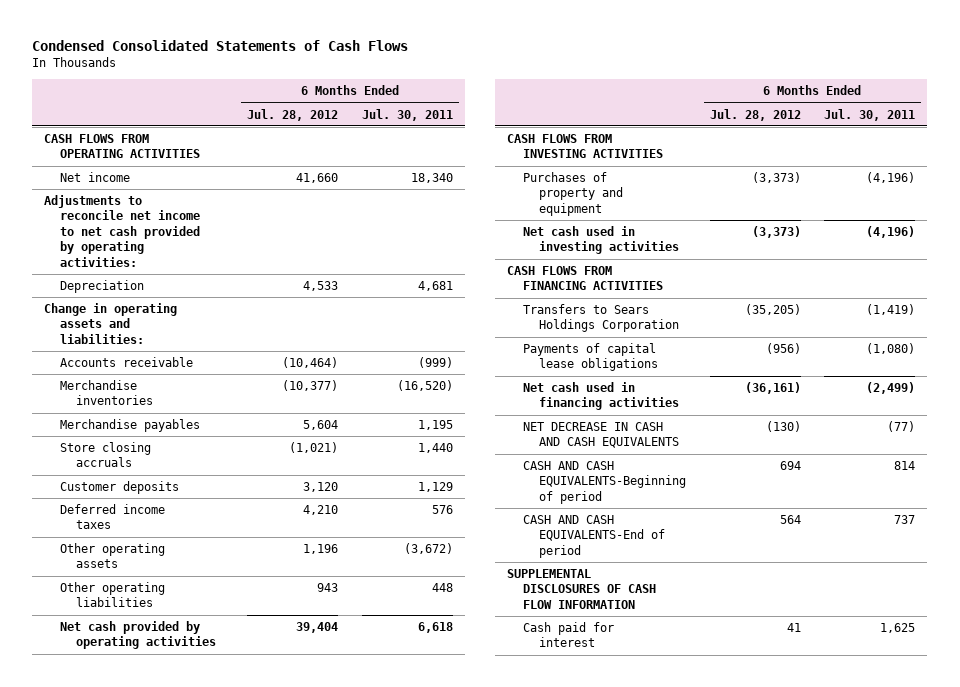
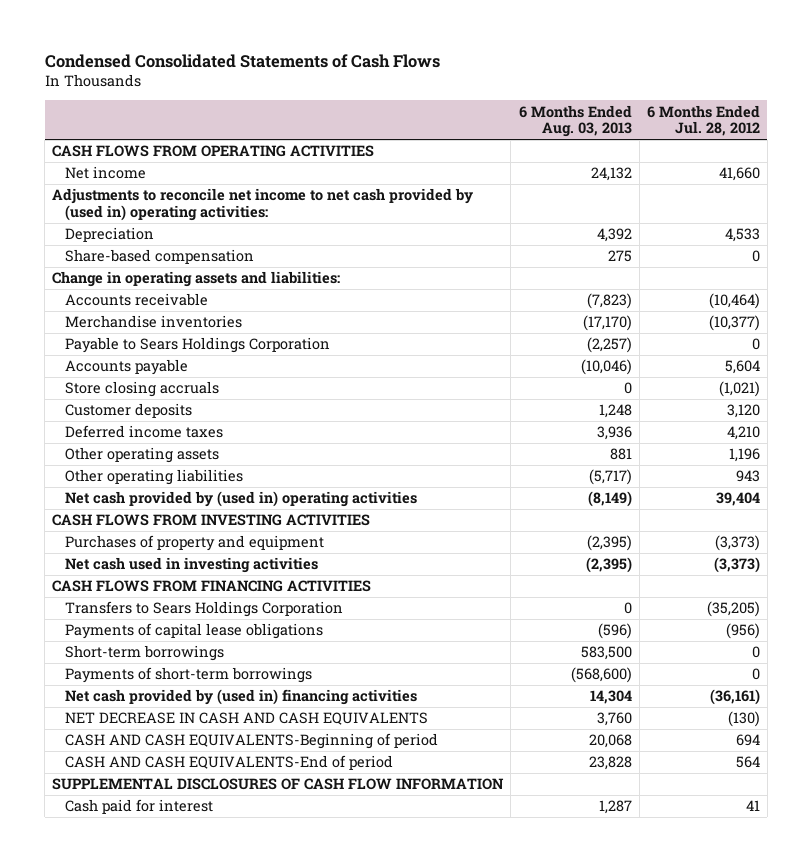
[361,108,453,121] Jul. 30, 2011 -> none
none -> [518,104,632,138] 6 Months Ended Aug. 03, 2013
[44,195,201,267] Adjustments to reconcile net income to net cash provided by operating activities: -> [52,188,474,221] Adjustments to reconcile net income to net cash provided by (used in) operating activities:
none -> [64,249,254,265] Share-based compensation
none -> [64,337,330,354] Payable to Sears Holdings Corporation
[60,419,201,433] Merchandise payables -> [64,359,188,376] Accounts payable
[60,621,217,650] Net cash provided by operating activities -> [64,491,417,508] Net cash provided by (used in) operating activities
none -> [64,645,224,662] Short-term borrowings
none -> [64,667,312,684] Payments of short-term borrowings
[522,382,679,411] Net cash used in financing activities -> [64,689,417,706] Net cash provided by (used in) financing activities

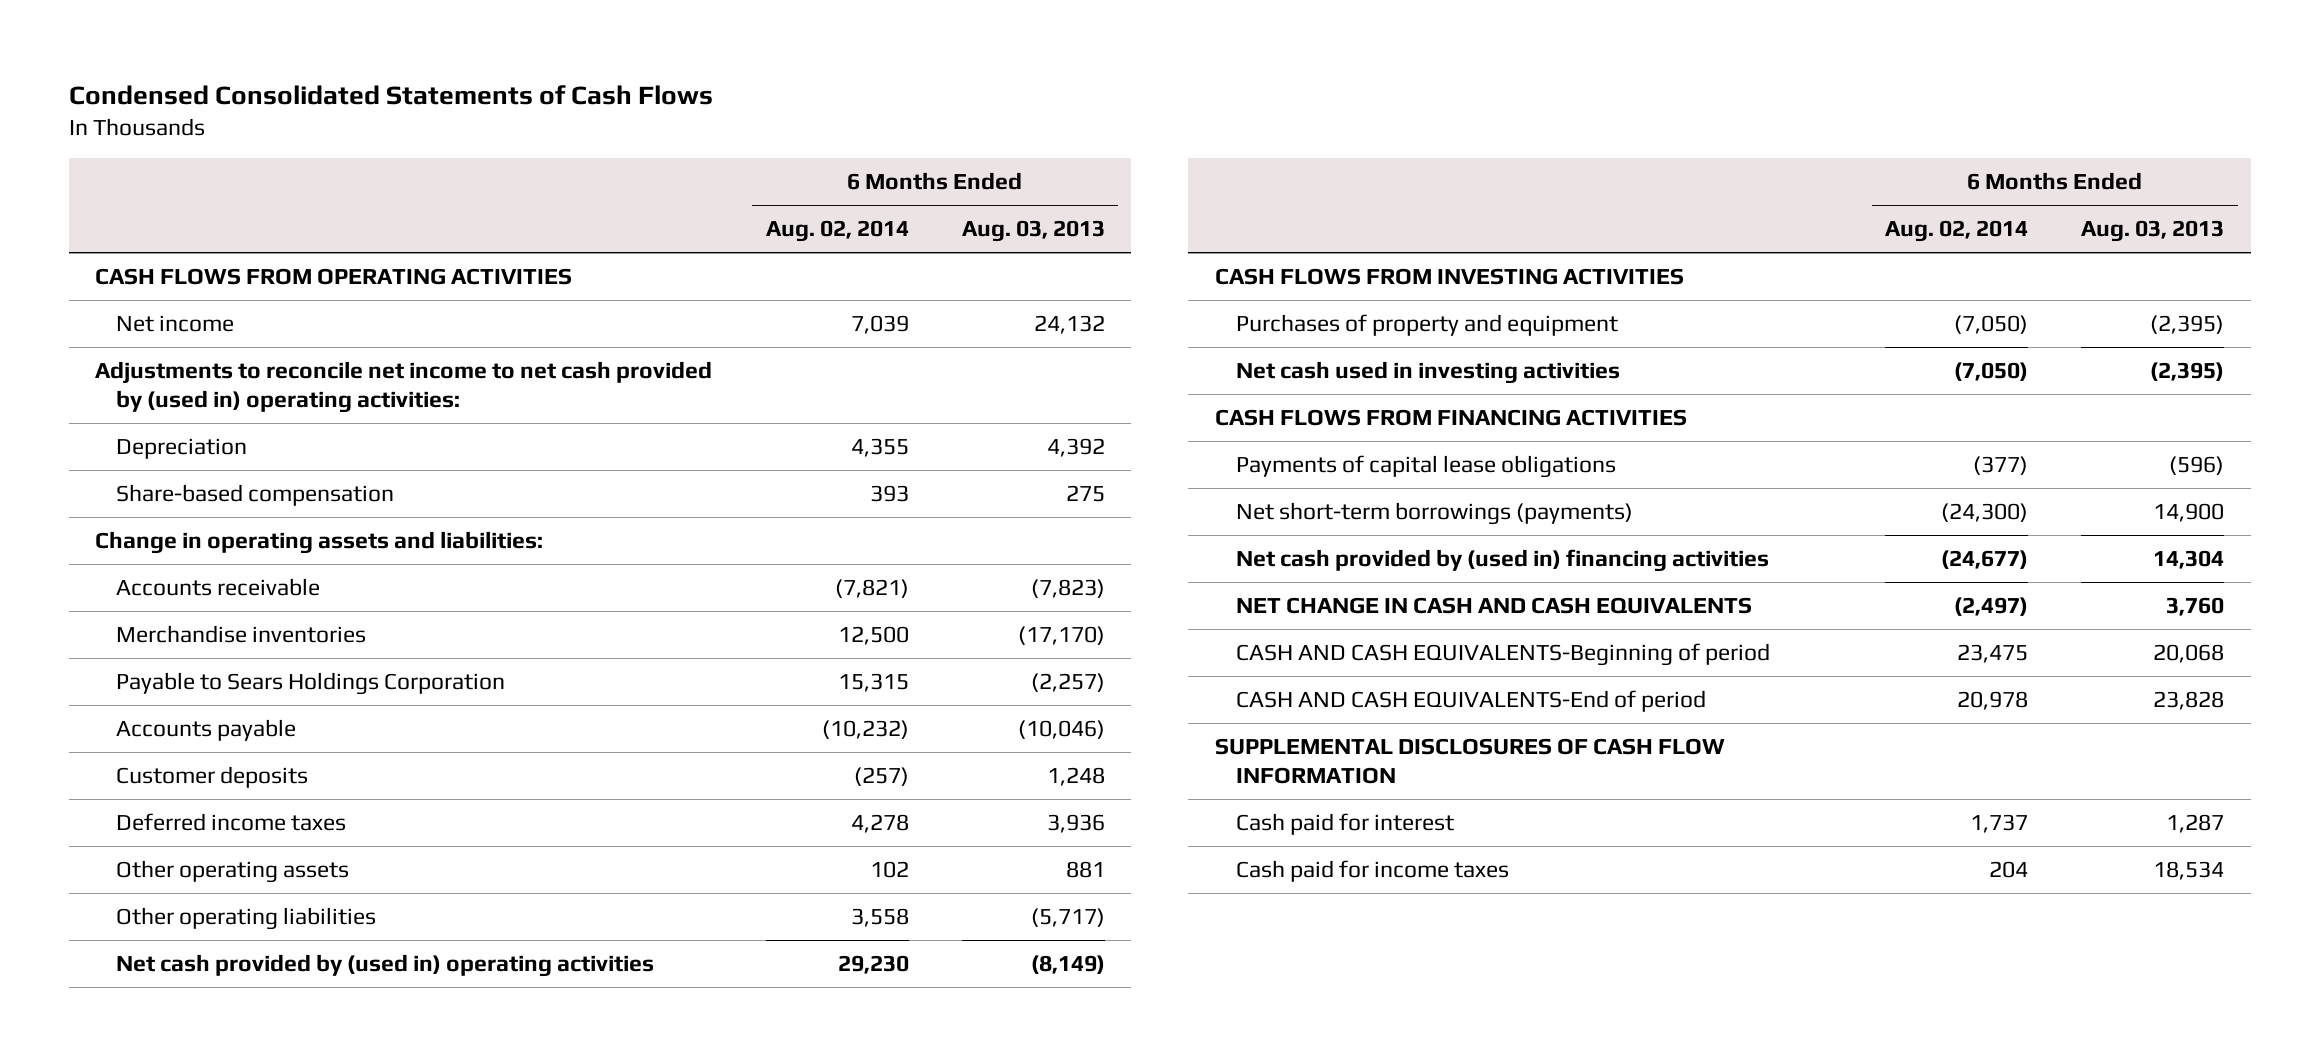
[646,104,760,137] 6 Months Ended Jul. 28, 2012 -> none
none -> [765,219,909,242] Aug. 02, 2014
[64,381,219,398] Store closing accruals -> none
[64,601,343,618] Transfers to Sears Holdings Corporation -> none
[64,645,224,662] Short-term borrowings -> none
[64,667,312,684] Payments of short-term borrowings -> [1235,501,1633,525] Net short-term borrowings (payments)
[570,667,632,684] (568,600) -> [2153,502,2225,522] 14,900
[64,712,428,726] NET DECREASE IN CASH AND CASH EQUIVALENTS -> [1235,596,1752,614] NET CHANGE IN CASH AND CASH EQUIVALENTS
none -> [1235,859,1509,882] Cash paid for income taxes

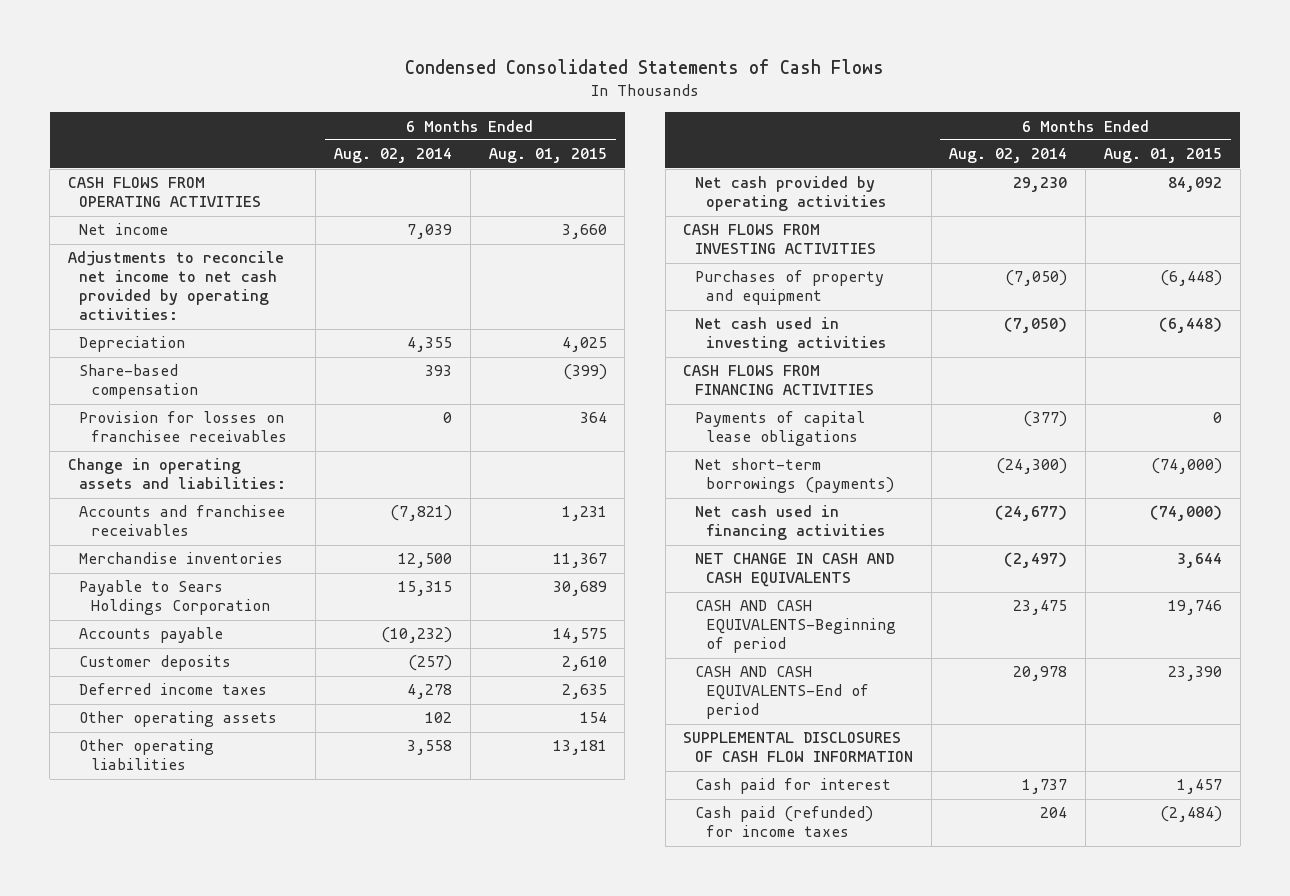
[961,219,1105,242] Aug. 03, 2013 -> none
none -> [488,148,607,164] Aug. 01, 2015
[95,360,713,414] Adjustments to reconcile net income to net cash provided by (used in) operating activities: -> [67,251,284,321] Adjustments to reconcile net income to net cash provided by operating activities:
none -> [79,411,287,443] Provision for losses on franchisee receivables
[116,577,321,596] Accounts receivable -> [79,505,286,537] Accounts and franchisee receivables
[116,953,655,977] Net cash provided by (used in) operating activities -> [694,176,888,212] Net cash provided by operating activities
[1235,548,1769,572] Net cash provided by (used in) financing activities -> [694,505,887,541] Net cash used in financing activities
[1235,859,1509,882] Cash paid for income taxes -> [694,806,873,838] Cash paid (refunded) for income taxes

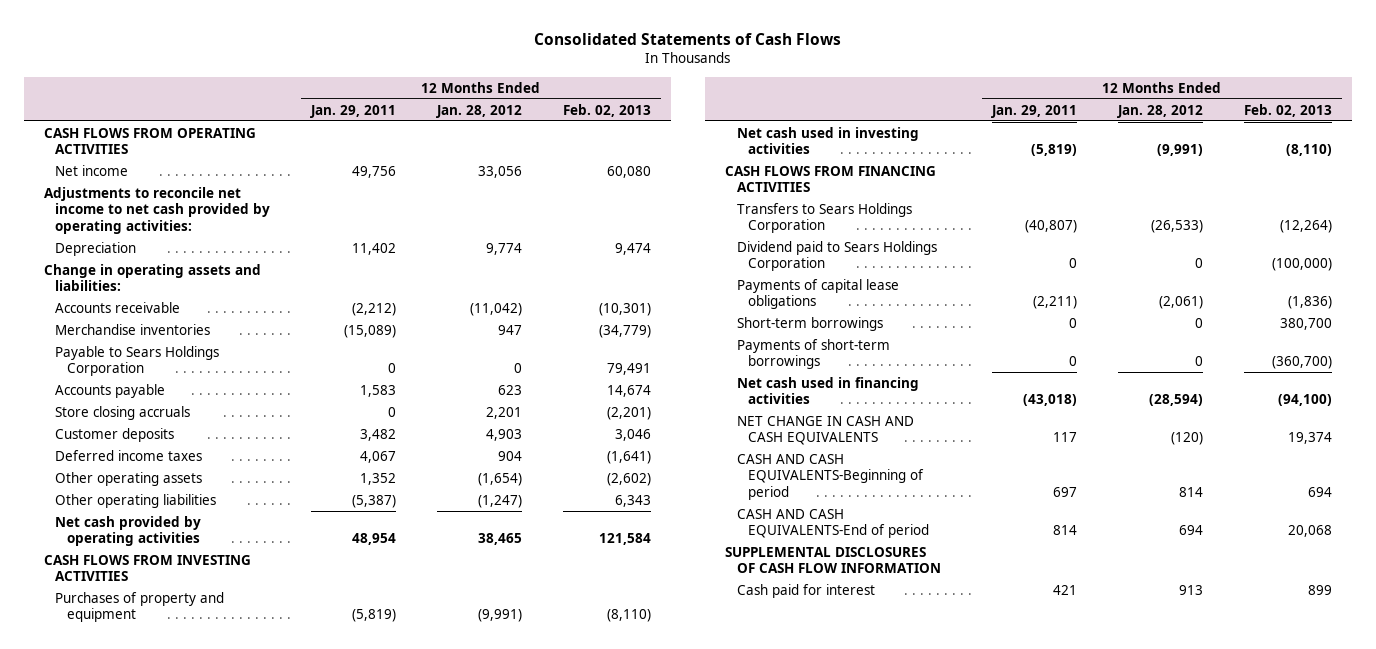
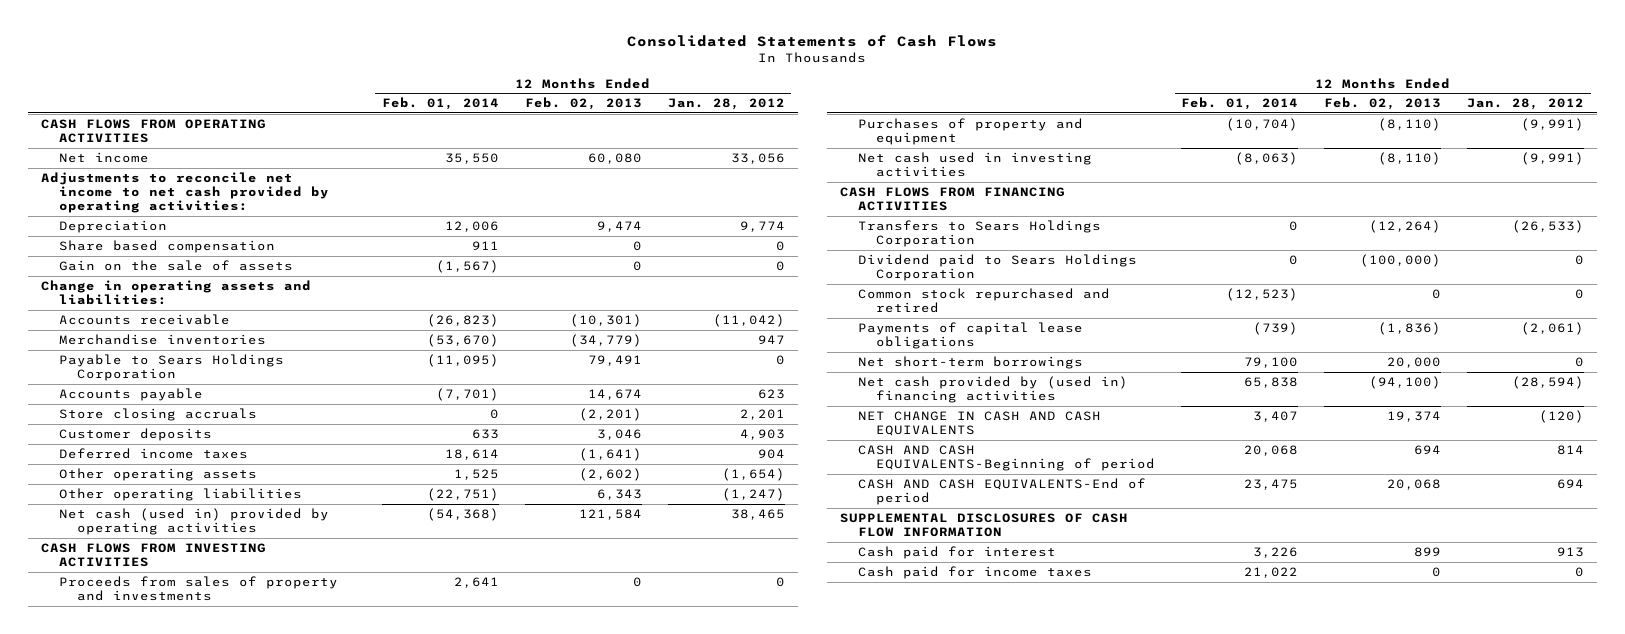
[310,104,397,118] Jan. 29, 2011 -> none
none -> [381,97,499,111] Feb. 01, 2014
none -> [58,239,275,253] Share based compensation
none -> [58,259,293,271] Gain on the sale of assets
[55,515,202,547] Net cash provided by operating activities -> [58,507,329,535] Net cash (used in) provided by operating activities
none -> [58,575,338,601] Proceeds from sales of property and investments
none -> [858,287,1111,313] Common stock repurchased and retired
[736,338,890,370] Payments of short-term borrowings -> none
[736,316,883,331] Short-term borrowings -> [858,355,1084,369] Net short-term borrowings
[1279,317,1332,330] 380,700 -> [1387,356,1442,368] 20,000
[736,376,919,405] Net cash used in financing activities -> [858,375,1129,403] Net cash provided by (used in) financing activities
none -> [858,565,1093,579] Cash paid for income taxes

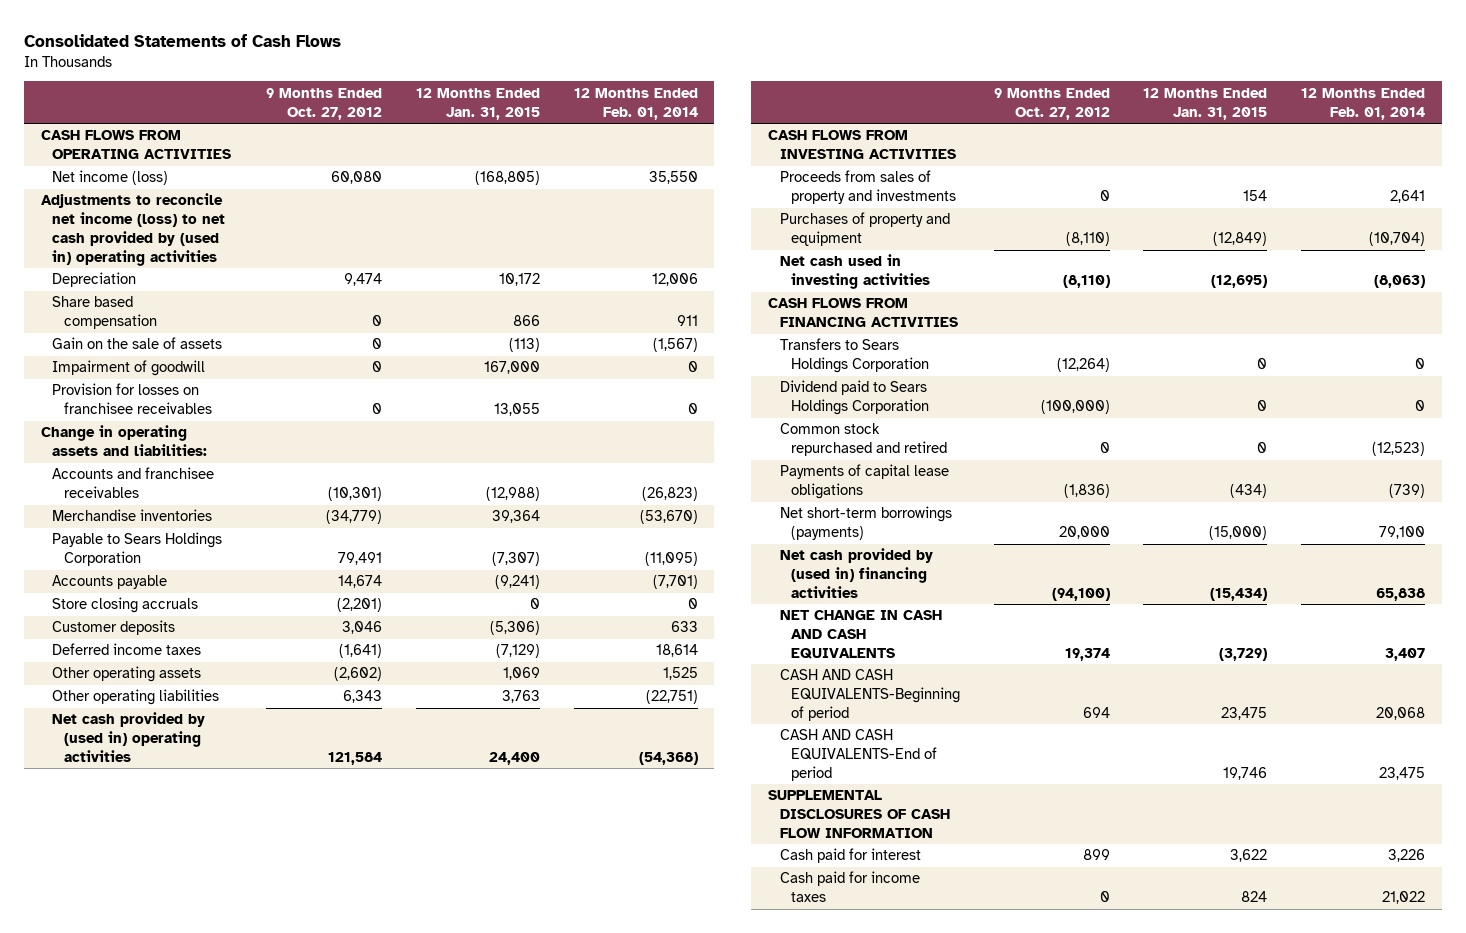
[524,97,642,111] Feb. 02, 2013 -> none
[667,98,785,111] Jan. 28, 2012 -> none
none -> [266,87,383,120] 9 Months Ended Oct. 27, 2012
none -> [415,87,540,120] 12 Months Ended Jan. 31, 2015
[58,151,149,163] Net income -> [52,170,169,186] Net income (loss)
[40,171,329,213] Adjustments to reconcile net income to net cash provided by operating activities: -> [40,193,226,266] Adjustments to reconcile net income (loss) to net cash provided by (used in) operating activities
none -> [52,360,206,377] Impairment of goodwill
none -> [52,383,212,415] Provision for losses on franchisee receivables
[58,313,230,325] Accounts receivable -> [52,467,215,499] Accounts and franchisee receivables
[58,507,329,535] Net cash (used in) provided by operating activities -> [52,712,206,762] Net cash provided by (used in) operating activities
[858,355,1084,369] Net short-term borrowings -> [779,506,952,541] Net short-term borrowings (payments)

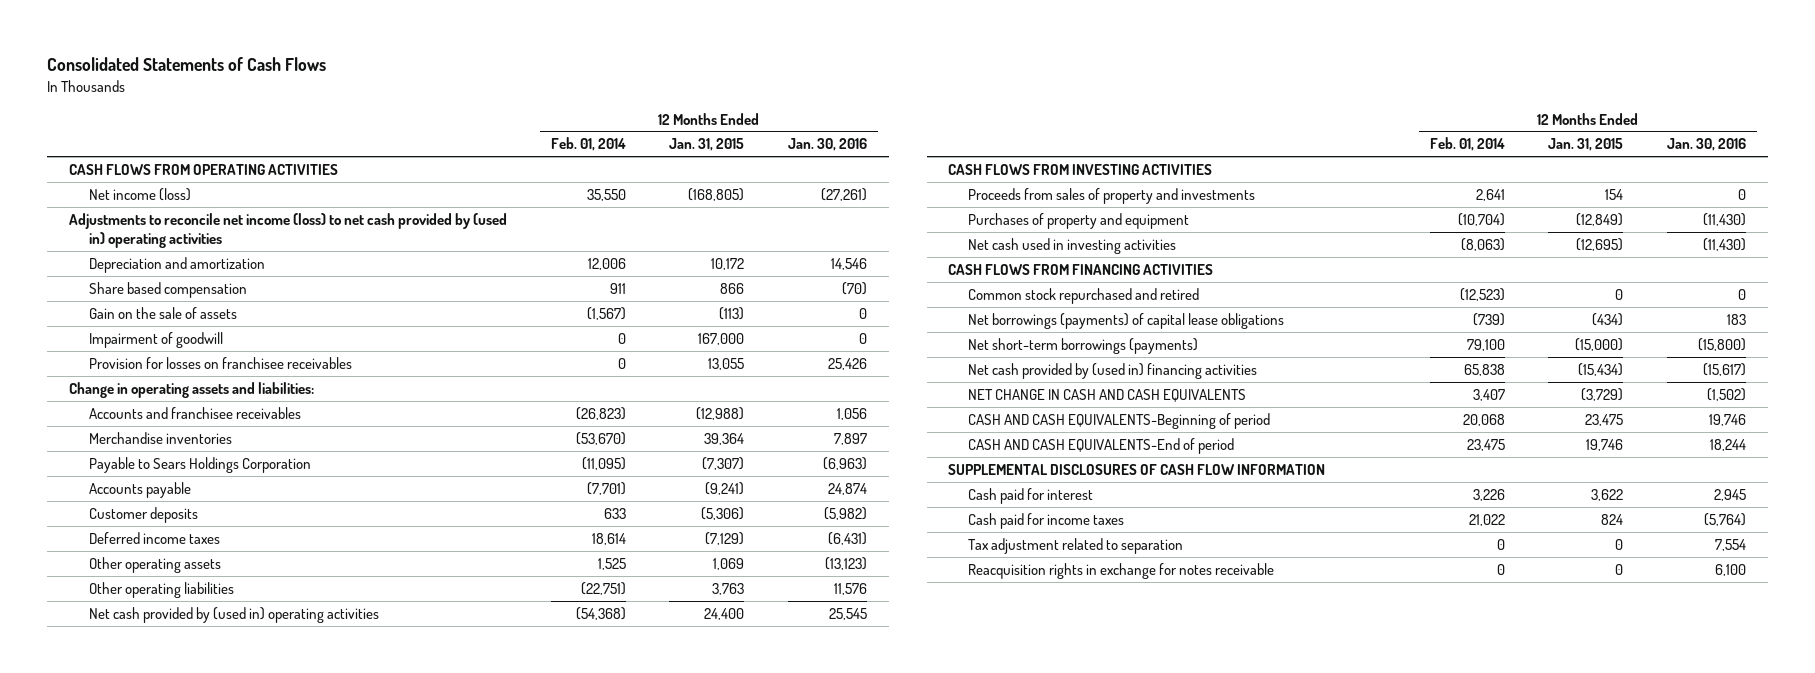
[266,87,383,120] 9 Months Ended Oct. 27, 2012 -> none
none -> [787,138,867,152] Jan. 30, 2016
[52,272,137,288] Depreciation -> [88,256,265,273] Depreciation and amortization
[52,597,199,614] Store closing accruals -> none
[779,338,930,374] Transfers to Sears Holdings Corporation -> none
[779,380,930,416] Dividend paid to Sears Holdings Corporation -> none
[779,464,949,500] Payments of capital lease obligations -> [967,312,1284,329] Net borrowings (payments) of capital lease obligations
none -> [967,537,1183,554] Tax adjustment related to separation
none -> [967,562,1274,579] Reacquisition rights in exchange for notes receivable

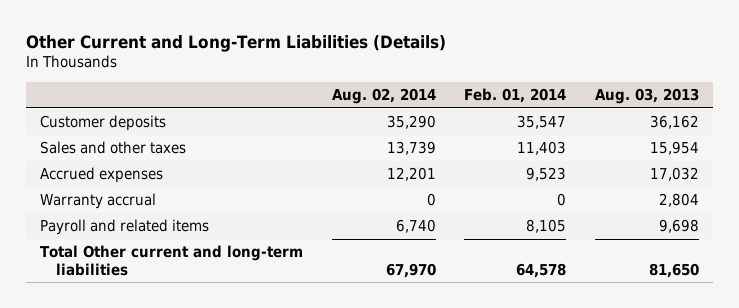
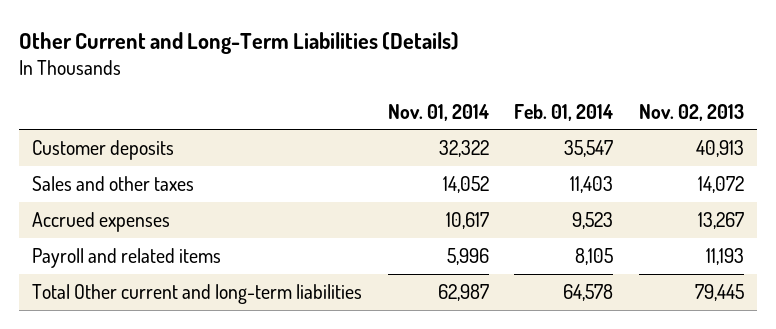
[331,87,436,104] Aug. 02, 2014 -> none
[594,87,699,104] Aug. 03, 2013 -> none
none -> [387,103,489,121] Nov. 01, 2014
none -> [639,103,745,121] Nov. 02, 2013
[40,193,157,210] Warranty accrual -> none

